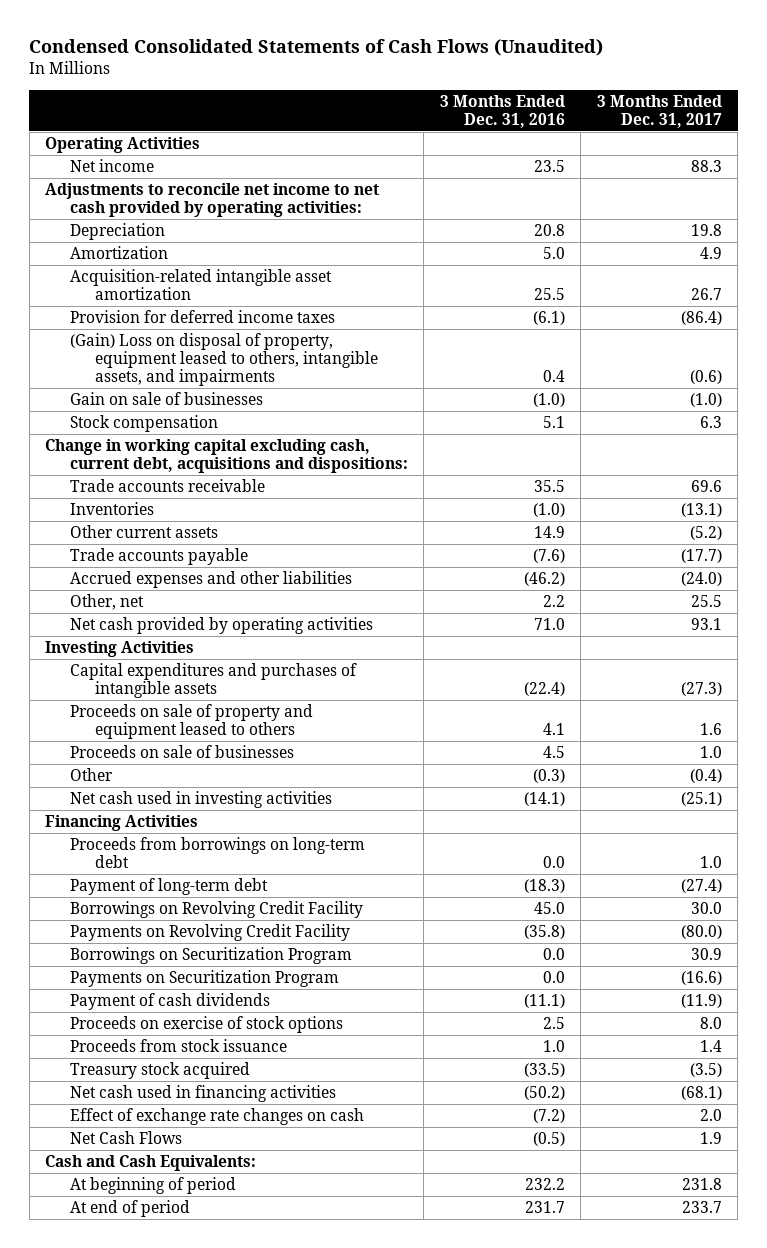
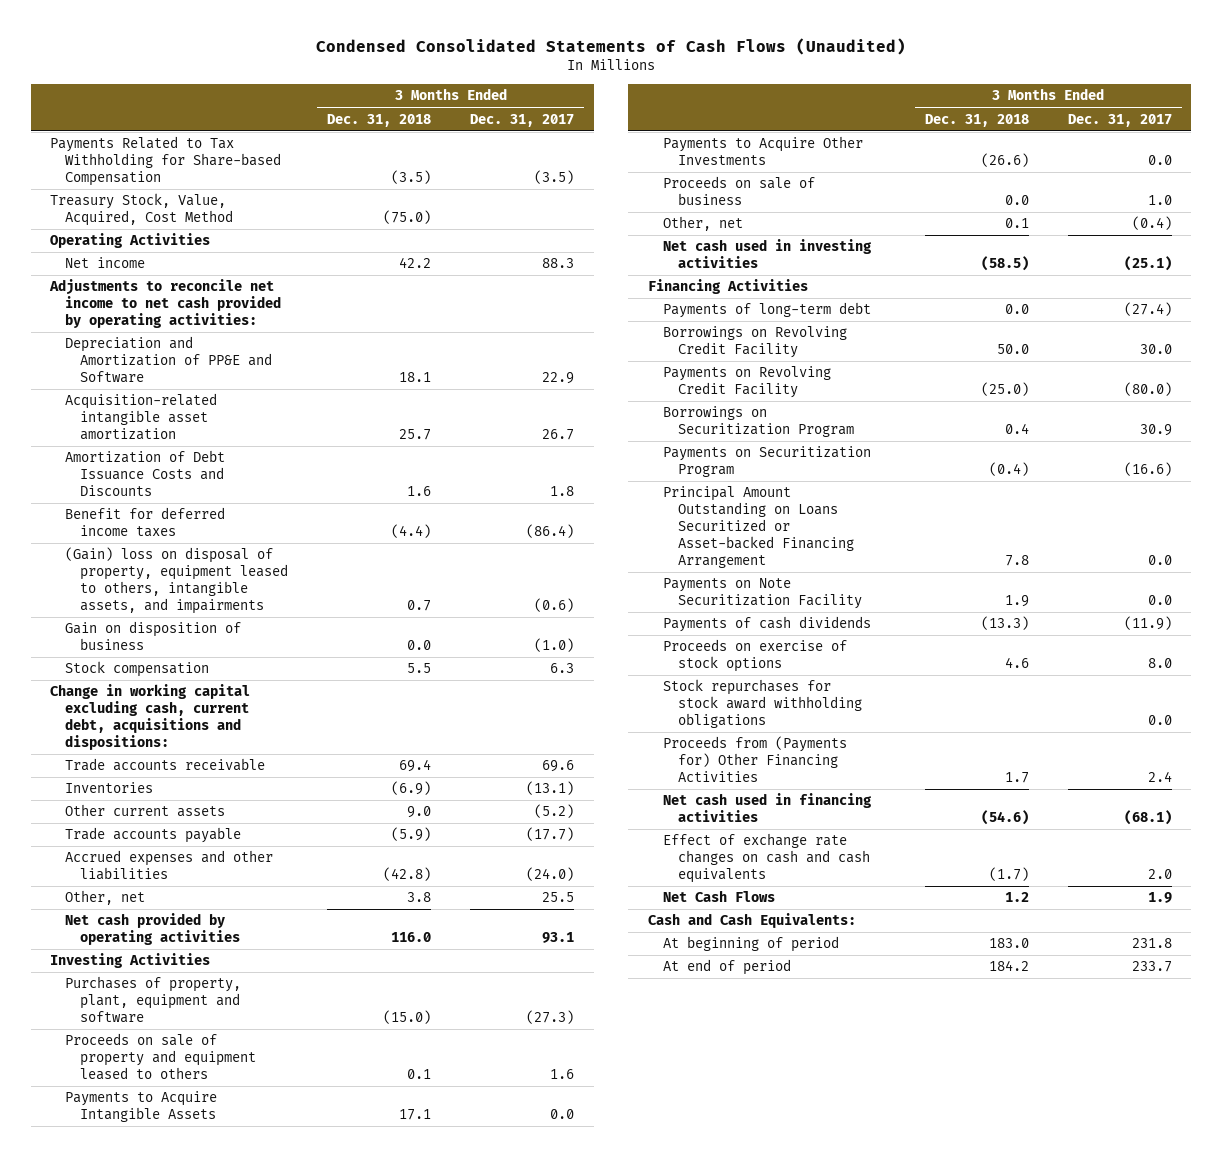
[439,94,565,129] 3 Months Ended Dec. 31, 2016 -> none
none -> [327,113,432,127] Dec. 31, 2018
none -> [50,136,282,187] Payments Related to Tax Withholding for Share-based Compensation
none -> [50,193,234,227] Treasury Stock, Value, Acquired, Cost Method
[70,222,166,240] Depreciation -> none
[70,245,169,259] Amortization -> none
none -> [65,336,273,384] Depreciation and Amortization of PP&E and Software
none -> [65,450,226,497] Amortization of Debt Issuance Costs and Discounts
[70,309,336,323] Provision for deferred income taxes -> [65,507,226,538] Benefit for deferred income taxes
[70,332,378,387] (Gain) Loss on disposal of property, equipment leased to others, intangible assets, and impairments -> [65,547,289,615] (Gain) loss on disposal of property, equipment leased to others, intangible assets, and impairments
[70,391,264,405] Gain on sale of businesses -> [65,621,242,651] Gain on disposition of business
[70,662,358,699] Capital expenditures and purchases of intangible assets -> [65,976,242,1024] Purchases of property, plant, equipment and software
none -> [65,1091,218,1123] Payments to Acquire Intangible Assets
none -> [662,136,863,166] Payments to Acquire Other Investments
[70,744,295,758] Proceeds on sale of businesses -> [662,176,815,206] Proceeds on sale of business
[70,767,114,781] Other -> [662,216,743,232] Other, net
[70,836,366,869] Proceeds from borrowings on long-term debt -> none
[70,877,269,895] Payment of long-term debt -> [662,302,871,319] Payments of long-term debt
none -> [662,486,854,569] Principal Amount Outstanding on Loans Securitized or Asset-backed Financing Arrangement
none -> [662,578,862,610] Payments on Note Securitization Facility
[70,992,271,1010] Payment of cash dividends -> [662,616,871,633] Payments of cash dividends
[70,1038,288,1052] Proceeds from stock issuance -> none
[70,1061,251,1079] Treasury stock acquired -> none
none -> [662,679,862,729] Stock repurchases for stock award withholding obligations
none -> [662,736,847,783] Proceeds from (Payments for) Other Financing Activities
[70,1107,365,1125] Effect of exchange rate changes on cash -> [662,833,870,884] Effect of exchange rate changes on cash and cash equivalents

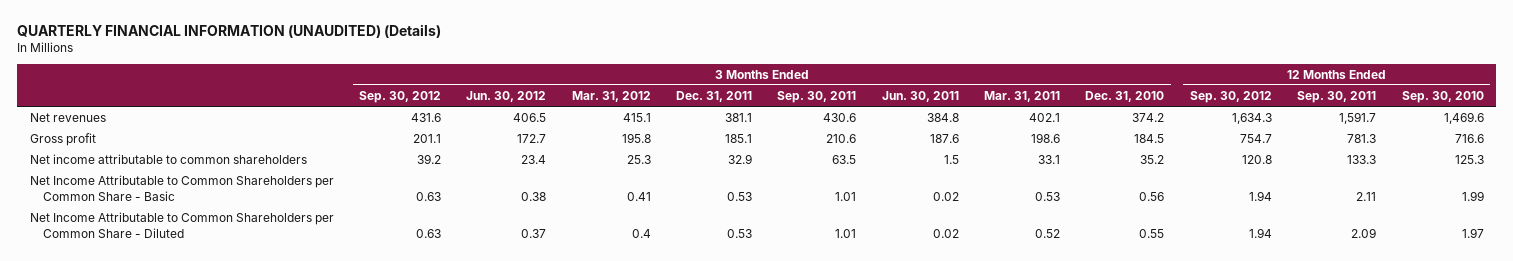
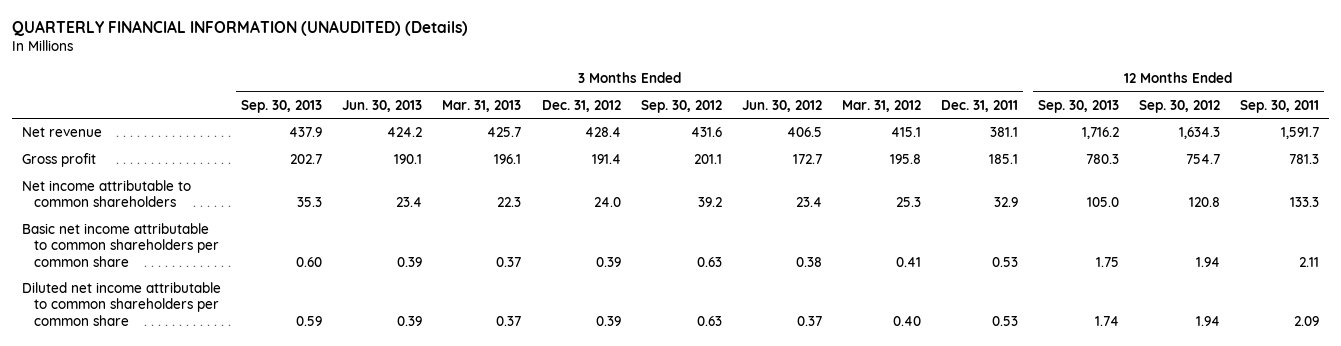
[777,90,857,103] Sep. 30, 2011 -> none
[881,90,959,102] Jun. 30, 2011 -> none
[984,90,1061,102] Mar. 31, 2011 -> none
[1085,90,1165,102] Dec. 31, 2010 -> none
[1401,90,1484,103] Sep. 30, 2010 -> none
none -> [241,99,323,113] Sep. 30, 2013
none -> [342,99,423,112] Jun. 30, 2013
none -> [442,99,522,112] Mar. 31, 2013
none -> [541,99,621,112] Dec. 31, 2012
none -> [1037,99,1119,113] Sep. 30, 2013
[29,112,106,122] Net revenues -> [22,127,103,138] Net revenue
[29,174,334,201] Net Income Attributable to Common Shareholders per Common Share - Basic -> [22,223,220,267] Basic net income attributable to common shareholders per common share
[29,211,334,238] Net Income Attributable to Common Shareholders per Common Share - Diluted -> [22,282,222,326] Diluted net income attributable to common shareholders per common share
[631,228,651,238] 0.4 -> [892,315,921,326] 0.40

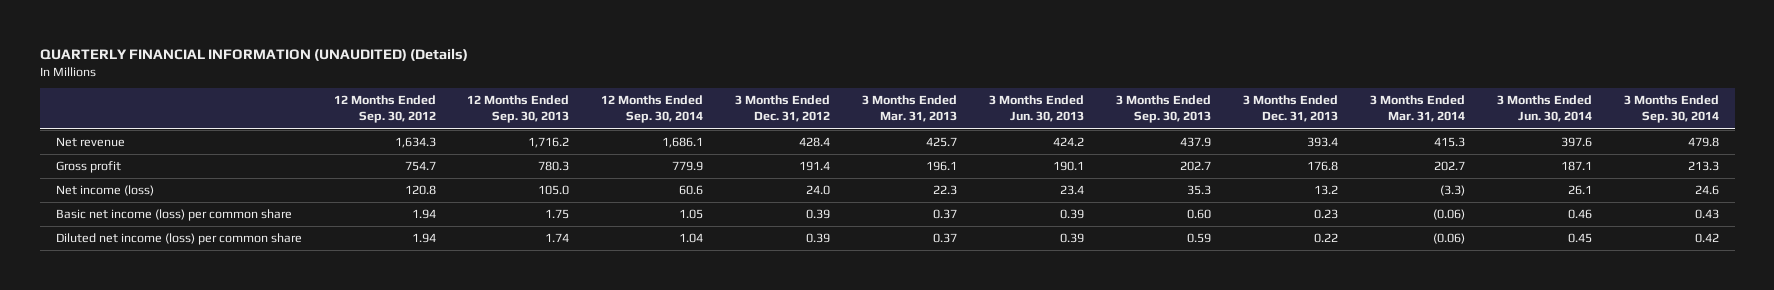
[640,99,722,113] Sep. 30, 2012 -> none
[741,99,822,112] Jun. 30, 2012 -> none
[841,99,921,112] Mar. 31, 2012 -> none
[940,99,1018,112] Dec. 31, 2011 -> none
[1239,99,1319,113] Sep. 30, 2011 -> none
none -> [601,95,704,124] 12 Months Ended Sep. 30, 2014
none -> [1242,95,1338,123] 3 Months Ended Dec. 31, 2013
none -> [1369,95,1465,123] 3 Months Ended Mar. 31, 2014
none -> [1496,95,1592,123] 3 Months Ended Jun. 30, 2014
none -> [1623,95,1719,124] 3 Months Ended Sep. 30, 2014
[22,180,192,208] Net income attributable to common shareholders -> [55,185,154,197] Net income (loss)
[22,223,220,267] Basic net income attributable to common shareholders per common share -> [55,209,292,222] Basic net income (loss) per common share
[22,282,222,326] Diluted net income attributable to common shareholders per common share -> [55,233,302,246] Diluted net income (loss) per common share

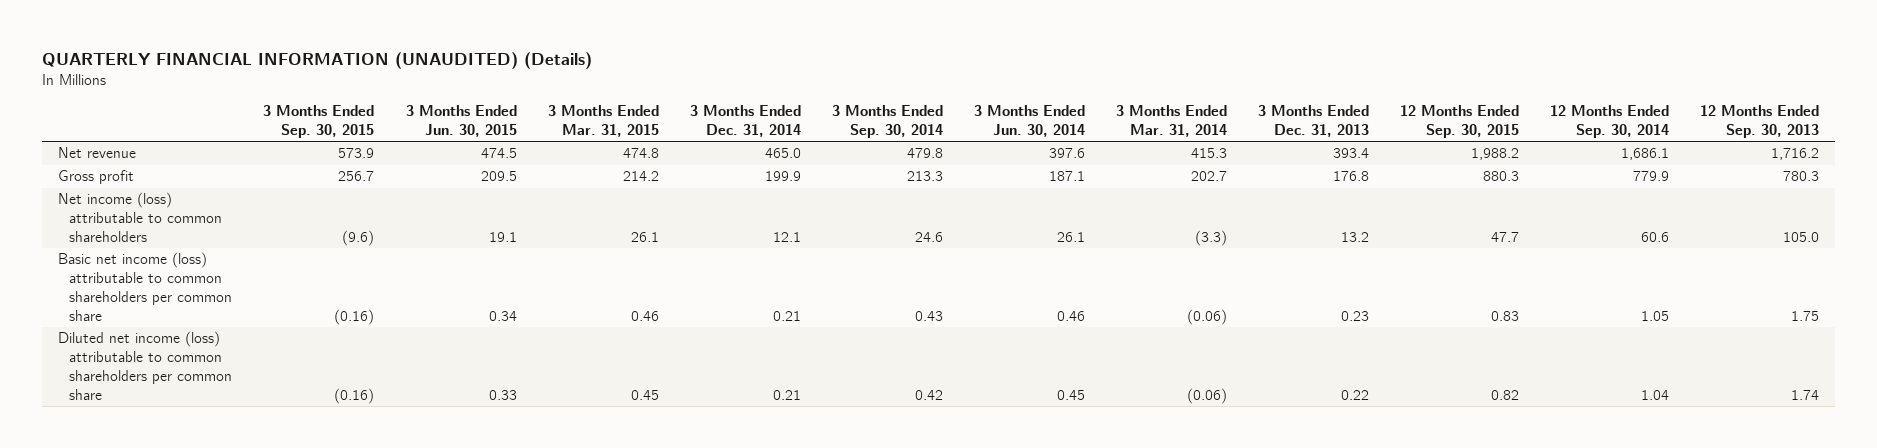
[333,95,436,124] 12 Months Ended Sep. 30, 2012 -> none
[735,95,831,123] 3 Months Ended Dec. 31, 2012 -> none
[862,95,958,123] 3 Months Ended Mar. 31, 2013 -> none
[989,95,1085,123] 3 Months Ended Jun. 30, 2013 -> none
[1116,95,1212,124] 3 Months Ended Sep. 30, 2013 -> none
none -> [263,104,375,138] 3 Months Ended Sep. 30, 2015
none -> [405,104,517,137] 3 Months Ended Jun. 30, 2015
none -> [547,104,659,137] 3 Months Ended Mar. 31, 2015
none -> [689,104,801,137] 3 Months Ended Dec. 31, 2014
none -> [1400,104,1520,138] 12 Months Ended Sep. 30, 2015
[55,185,154,197] Net income (loss) -> [57,192,223,243] Net income (loss) attributable to common shareholders
[55,209,292,222] Basic net income (loss) per common share -> [57,252,233,322] Basic net income (loss) attributable to common shareholders per common share
[55,233,302,246] Diluted net income (loss) per common share -> [57,331,233,401] Diluted net income (loss) attributable to common shareholders per common share

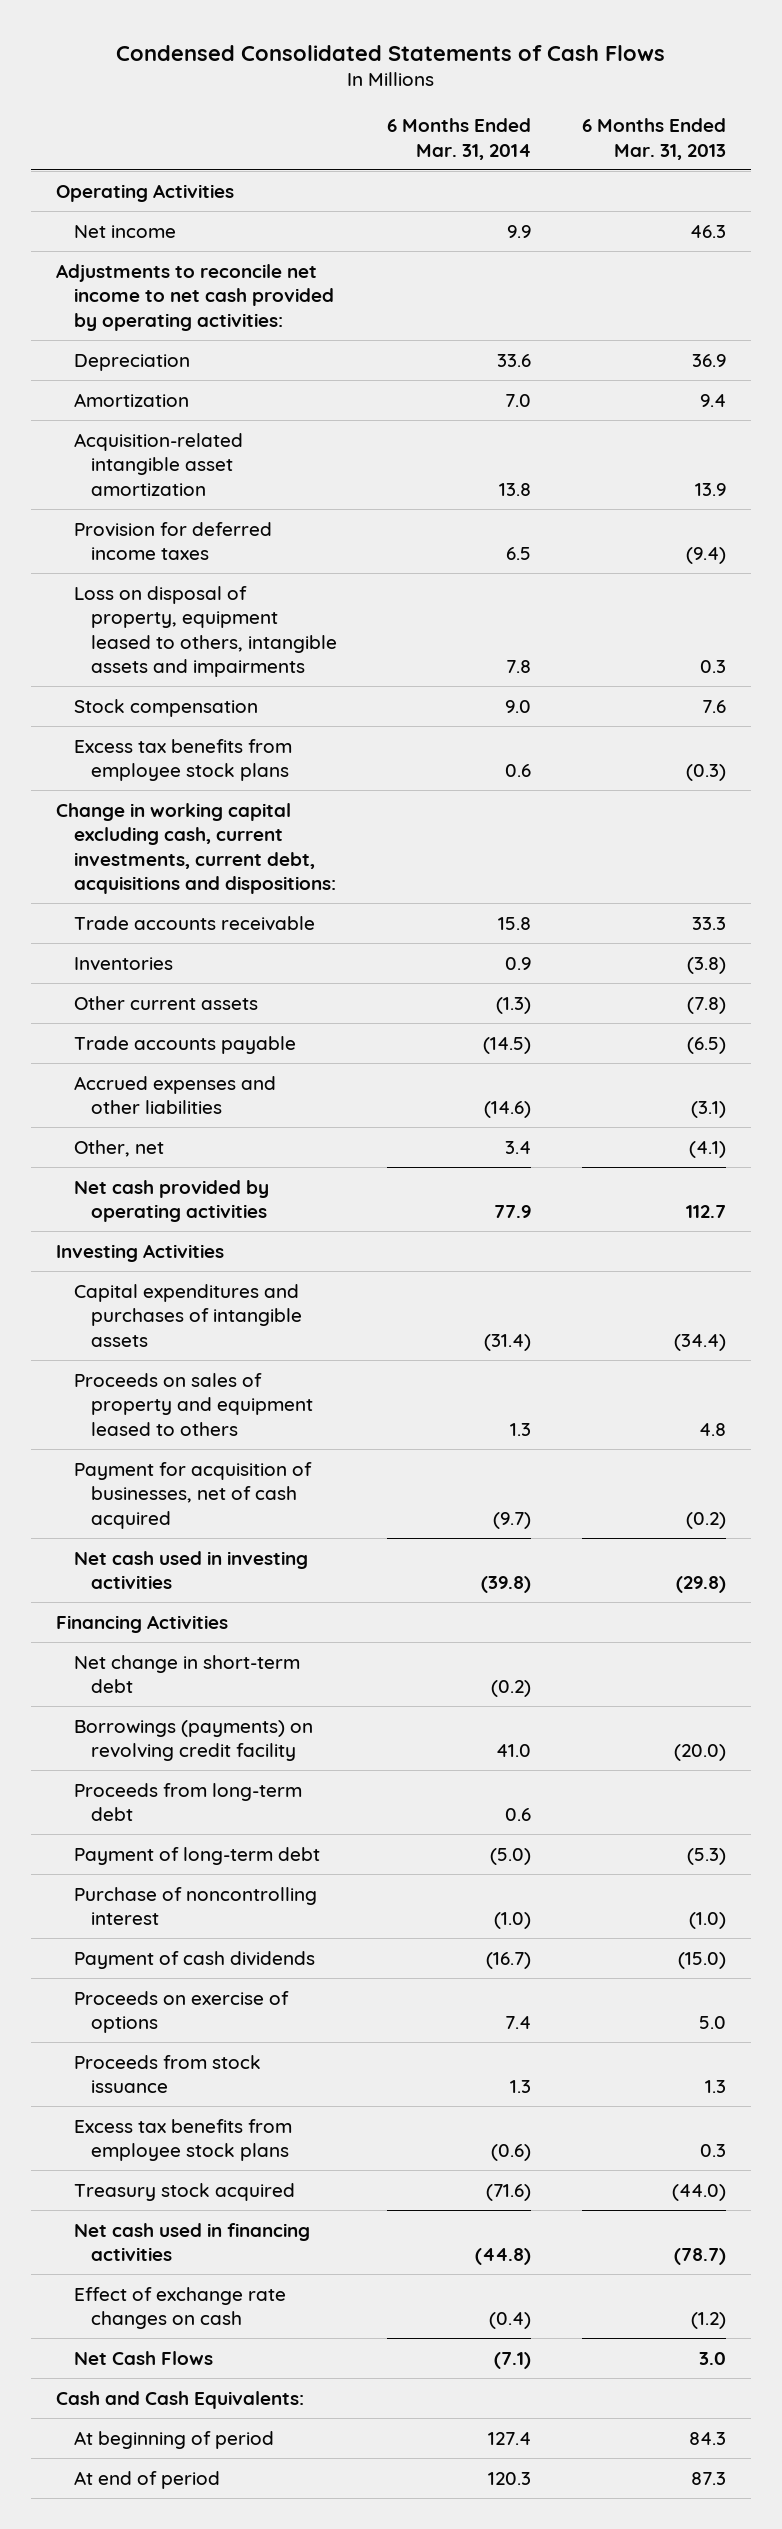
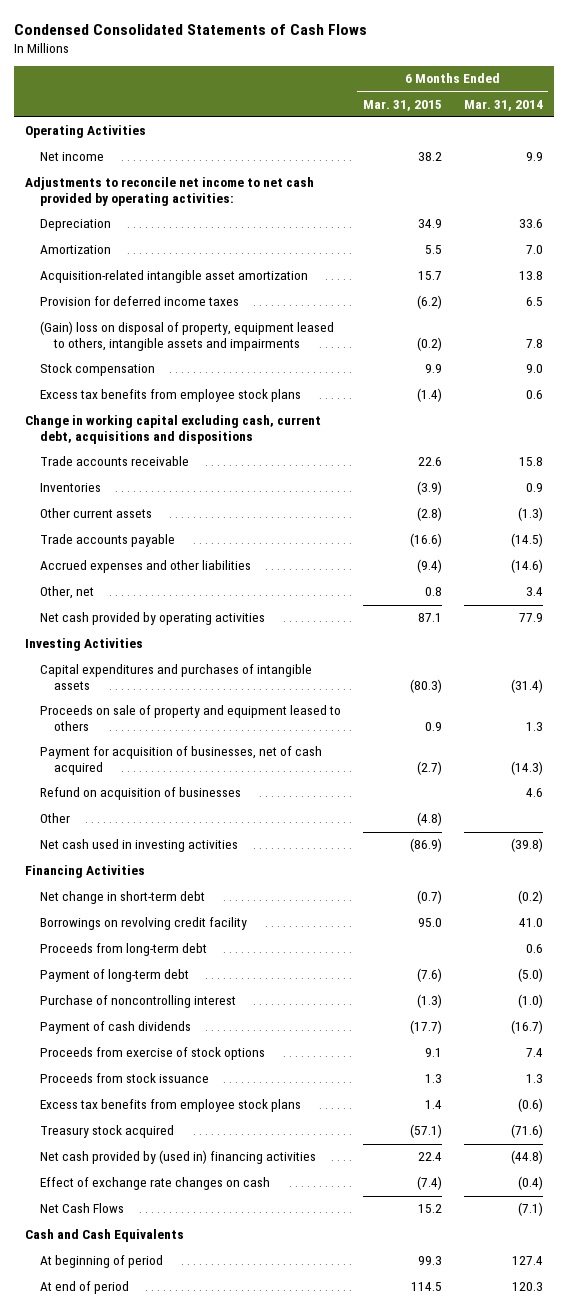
[581,118,726,160] 6 Months Ended Mar. 31, 2013 -> none
none -> [362,99,442,111] Mar. 31, 2015
[73,585,337,678] Loss on disposal of property, equipment leased to others, intangible assets and impairments -> [39,321,334,352] (Gain) loss on disposal of property, equipment leased to others, intangible assets and impairments
[56,802,336,895] Change in working capital excluding cash, current investments, current debt, acquisitions and dispositions: -> [25,415,322,445] Change in working capital excluding cash, current debt, acquisitions and dispositions
[73,1372,313,1436] Proceeds on sales of property and equipment leased to others -> [39,705,341,732] Proceeds on sale of property and equipment leased to others
[493,1511,532,1529] (9.7) -> [510,761,543,776] (14.3)
none -> [39,787,241,801] Refund on acquisition of businesses
none -> [39,813,70,824] Other
[73,1719,313,1762] Borrowings (payments) on revolving credit facility -> [39,917,247,931] Borrowings on revolving credit facility
[73,1990,289,2034] Proceeds on exercise of options -> [39,1047,265,1061] Proceeds from exercise of stock options
[73,2222,310,2262] Net cash used in financing activities -> [39,1150,316,1165] Net cash provided by (used in) financing activities
[56,2390,305,2409] Cash and Cash Equivalents: -> [25,1229,185,1243] Cash and Cash Equivalents

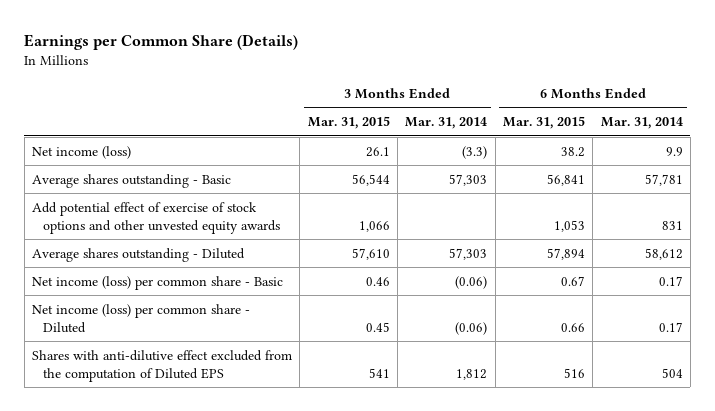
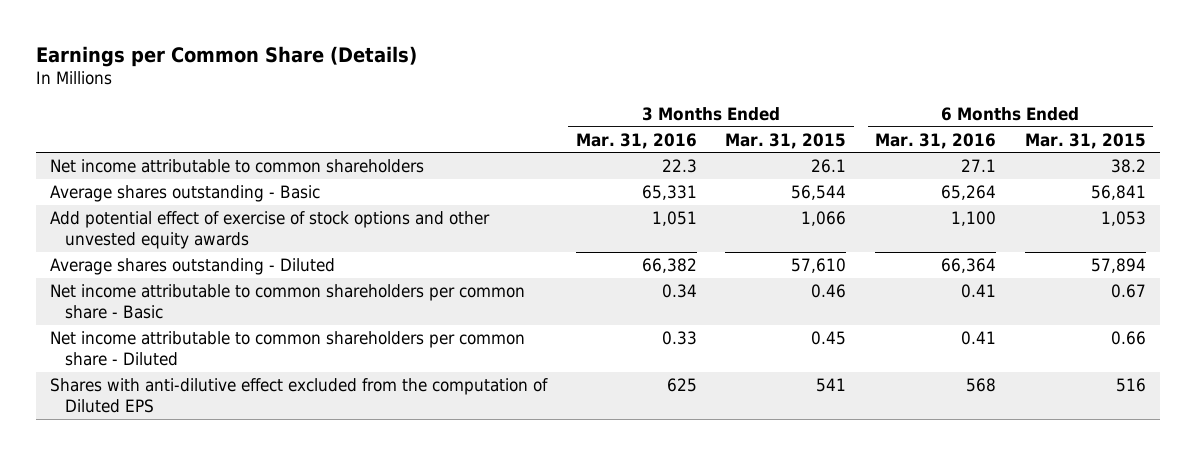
[405,117,488,130] Mar. 31, 2014 -> none
[600,117,683,130] Mar. 31, 2014 -> none
none -> [575,132,697,149] Mar. 31, 2016
none -> [875,132,997,149] Mar. 31, 2016
[32,145,132,159] Net income (loss) -> [49,158,424,173] Net income attributable to common shareholders
[32,275,284,290] Net income (loss) per common share - Basic -> [49,283,525,320] Net income attributable to common shareholders per common share - Basic
[32,303,251,333] Net income (loss) per common share - Diluted -> [49,330,525,367] Net income attributable to common shareholders per common share - Diluted

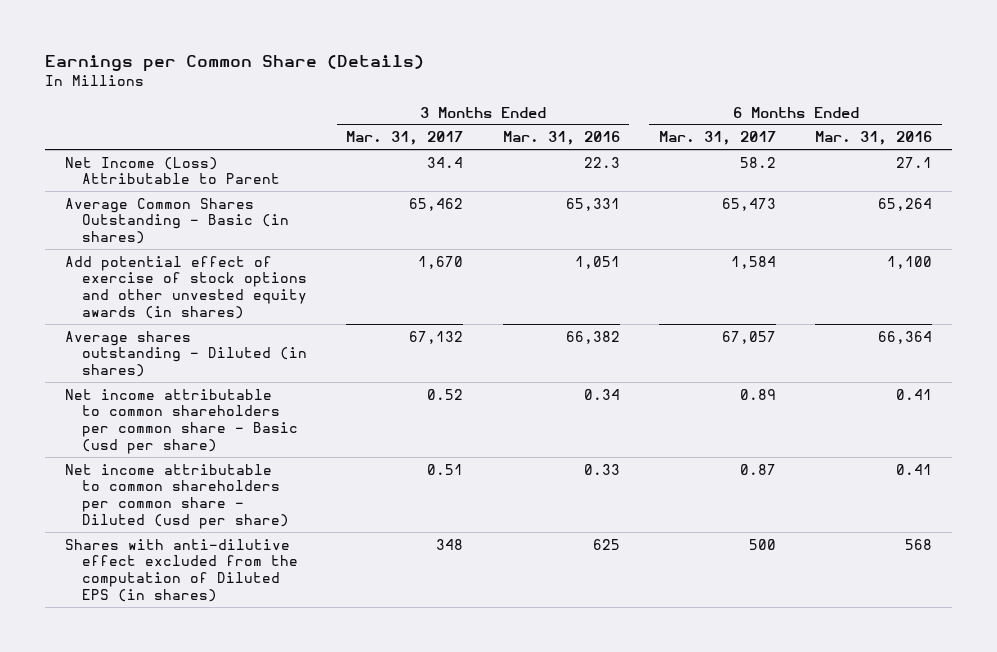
[725,132,847,149] Mar. 31, 2015 -> none
[1024,132,1146,149] Mar. 31, 2015 -> none
none -> [346,131,464,146] Mar. 31, 2017
none -> [658,131,776,146] Mar. 31, 2017
[49,158,424,173] Net income attributable to common shareholders -> [65,156,281,185] Net Income (Loss) Attributable to Parent
[49,184,320,202] Average shares outstanding - Basic -> [65,197,290,244] Average Common Shares Outstanding - Basic (in shares)
[49,210,490,250] Add potential effect of exercise of stock options and other unvested equity awards -> [65,255,308,319] Add potential effect of exercise of stock options and other unvested equity awards (in shares)
[49,257,335,275] Average shares outstanding - Diluted -> [65,330,308,377] Average shares outstanding - Diluted (in shares)
[49,283,525,320] Net income attributable to common shareholders per common share - Basic -> [65,388,299,454] Net income attributable to common shareholders per common share - Basic (usd per share)
[49,330,525,367] Net income attributable to common shareholders per common share - Diluted -> [65,463,290,529] Net income attributable to common shareholders per common share - Diluted (usd per share)
[49,377,548,414] Shares with anti-dilutive effect excluded from the computation of Diluted EPS -> [65,538,299,602] Shares with anti-dilutive effect excluded from the computation of Diluted EPS (in shares)

